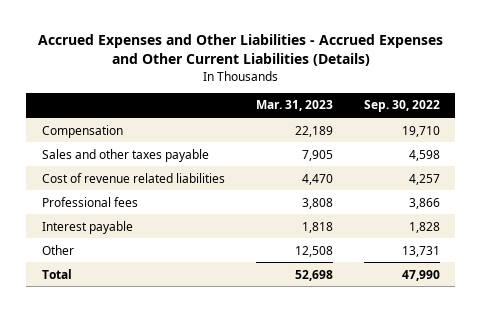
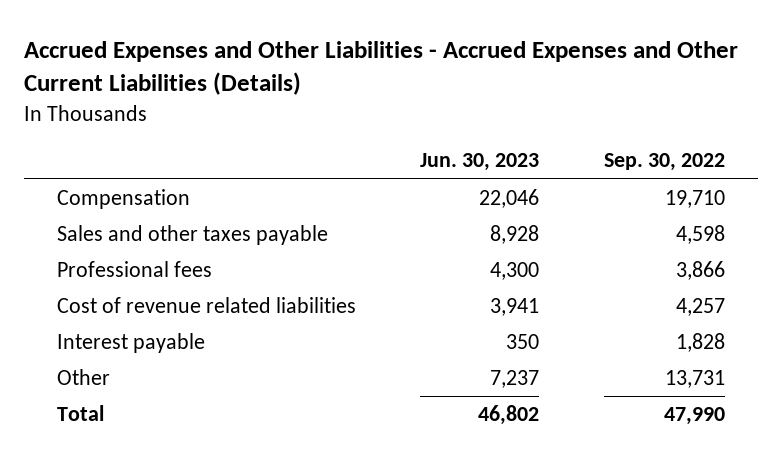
[255,100,333,112] Mar. 31, 2023 -> none
none -> [420,153,540,172] Jun. 30, 2023
[41,172,225,183] Cost of revenue related liabilities -> [56,297,356,314] Cost of revenue related liabilities

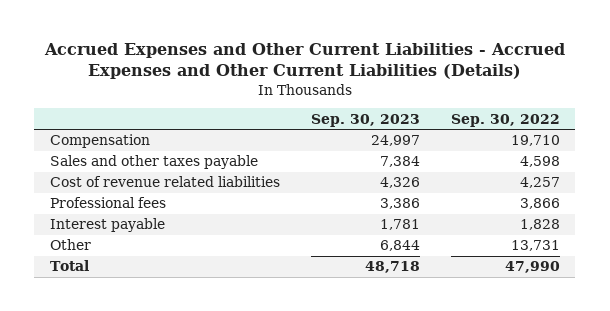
[24,40,739,96] Accrued Expenses and Other Liabilities - Accrued Expenses and Other Current Liabilities (Details) -> [43,43,565,80] Accrued Expenses and Other Current Liabilities - Accrued Expenses and Other Current Liabilities (Details)
[420,153,540,172] Jun. 30, 2023 -> none
none -> [310,113,420,127] Sep. 30, 2023
[56,261,212,278] Professional fees -> [49,197,166,209] Professional fees

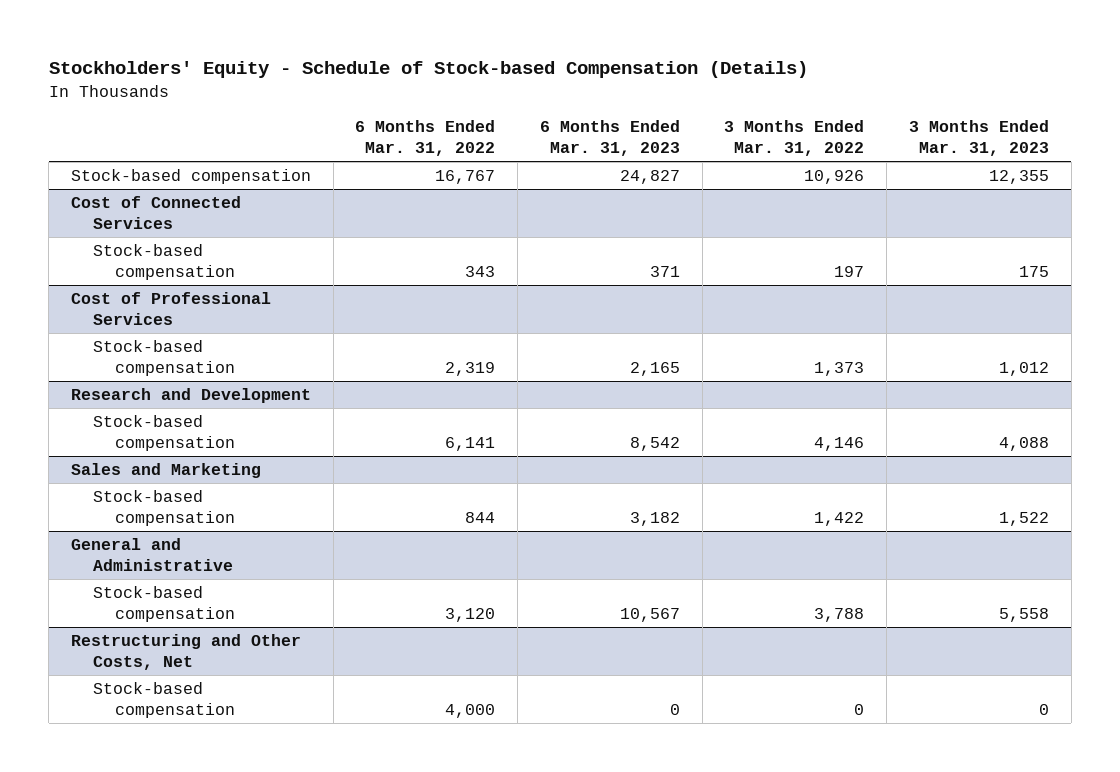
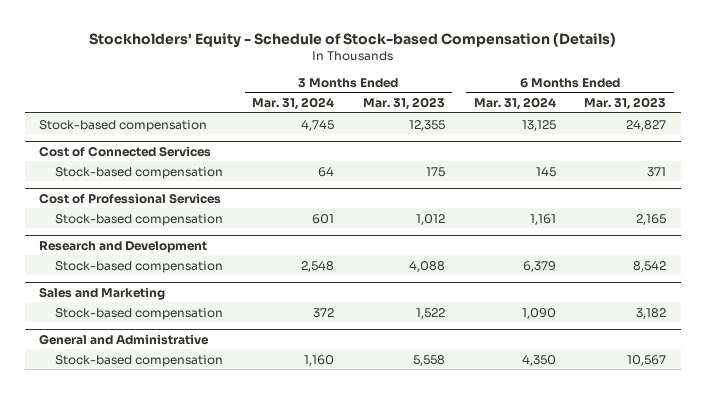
[355,120,496,157] 6 Months Ended Mar. 31, 2022 -> none
[724,120,865,157] 3 Months Ended Mar. 31, 2022 -> none
none -> [251,97,334,111] Mar. 31, 2024
none -> [473,97,556,111] Mar. 31, 2024
[70,634,301,670] Restructuring and Other Costs, Net -> none
[93,682,236,718] Stock-based compensation -> none

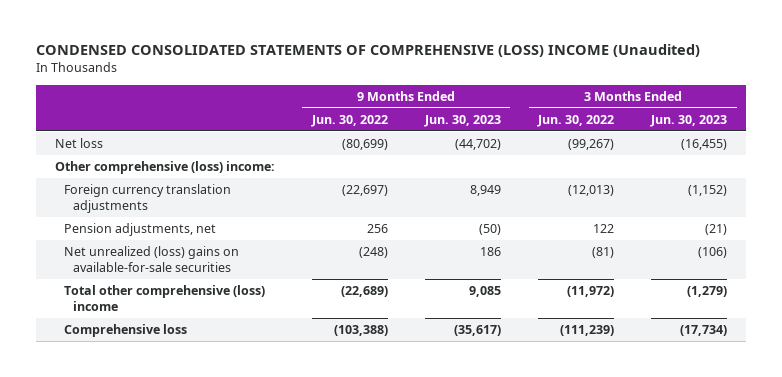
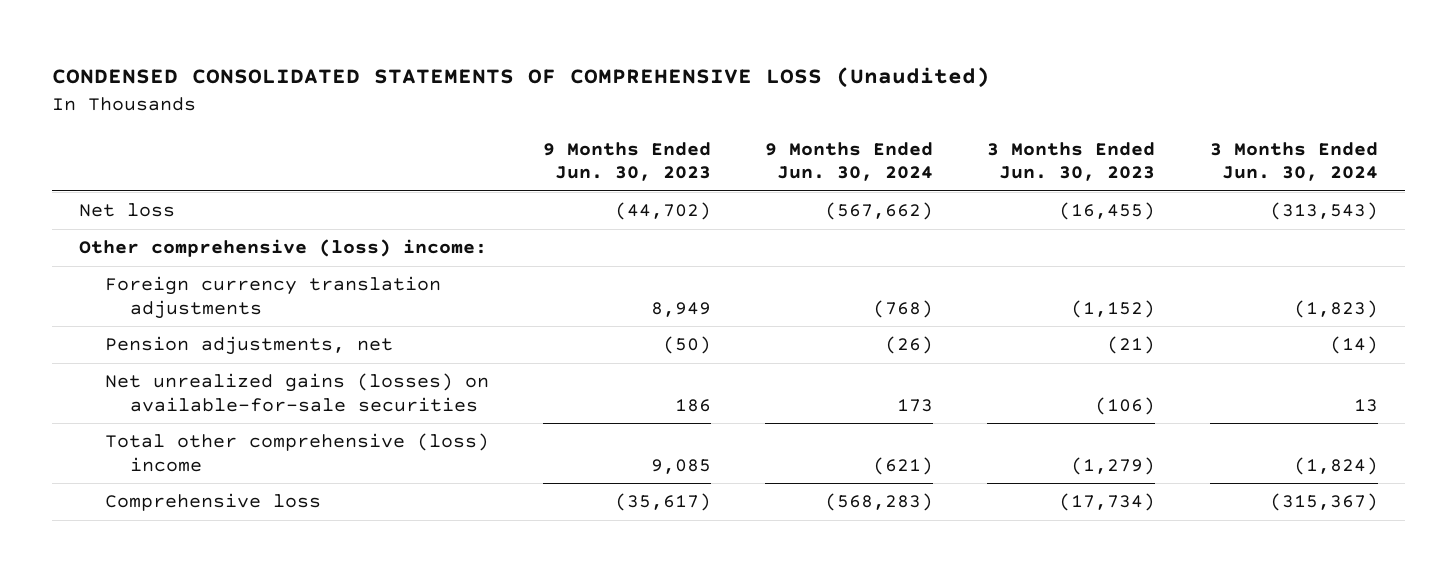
[36,44,701,58] CONDENSED CONSOLIDATED STATEMENTS OF COMPREHENSIVE (LOSS) INCOME (Unaudited) -> [51,66,990,88] CONDENSED CONSOLIDATED STATEMENTS OF COMPREHENSIVE LOSS (Unaudited)
[310,114,388,127] Jun. 30, 2022 -> none
[537,114,615,127] Jun. 30, 2022 -> none
none -> [765,141,934,182] 9 Months Ended Jun. 30, 2024
none -> [1209,141,1378,182] 3 Months Ended Jun. 30, 2024
[63,245,239,273] Net unrealized (loss) gains on available-for-sale securities -> [104,373,489,412] Net unrealized gains (losses) on available-for-sale securities

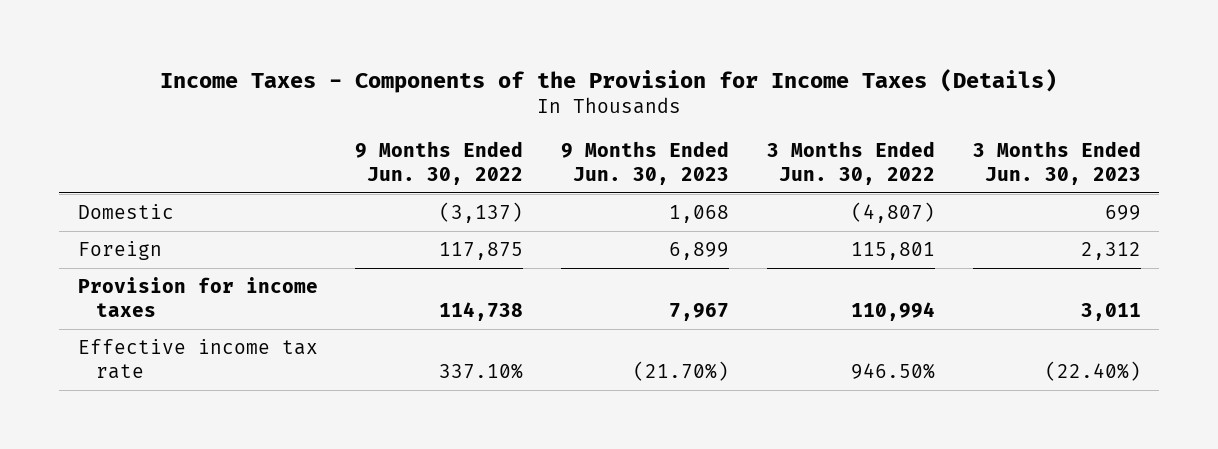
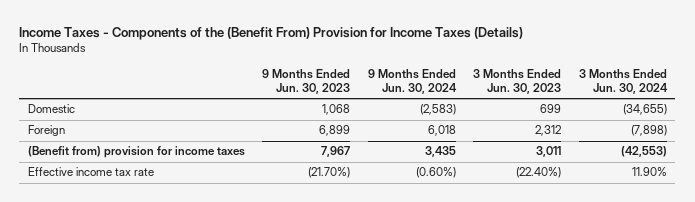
[160,68,1058,93] Income Taxes - Components of the Provision for Income Taxes (Details) -> [19,26,524,40] Income Taxes - Components of the (Benefit From) Provision for Income Taxes (Details)
[355,141,524,186] 9 Months Ended Jun. 30, 2022 -> none
[766,141,935,186] 3 Months Ended Jun. 30, 2022 -> none
none -> [367,68,457,94] 9 Months Ended Jun. 30, 2024
none -> [578,68,668,94] 3 Months Ended Jun. 30, 2024
[77,276,318,317] Provision for income taxes -> [27,146,245,159] (Benefit from) provision for income taxes

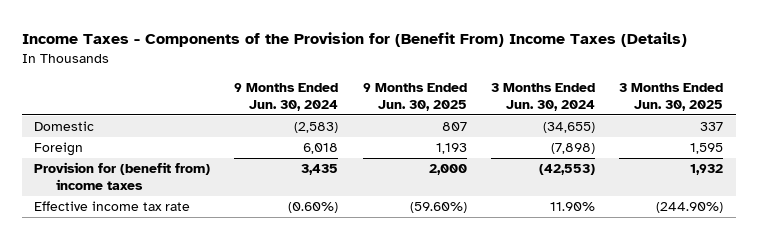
[19,26,524,40] Income Taxes - Components of the (Benefit From) Provision for Income Taxes (Details) -> [21,31,687,47] Income Taxes - Components of the Provision for (Benefit From) Income Taxes (Details)
[262,68,351,94] 9 Months Ended Jun. 30, 2023 -> none
[473,68,562,94] 3 Months Ended Jun. 30, 2023 -> none
none -> [362,83,467,111] 9 Months Ended Jun. 30, 2025
none -> [619,83,724,111] 3 Months Ended Jun. 30, 2025
[27,146,245,159] (Benefit from) provision for income taxes -> [34,162,211,190] Provision for (benefit from) income taxes

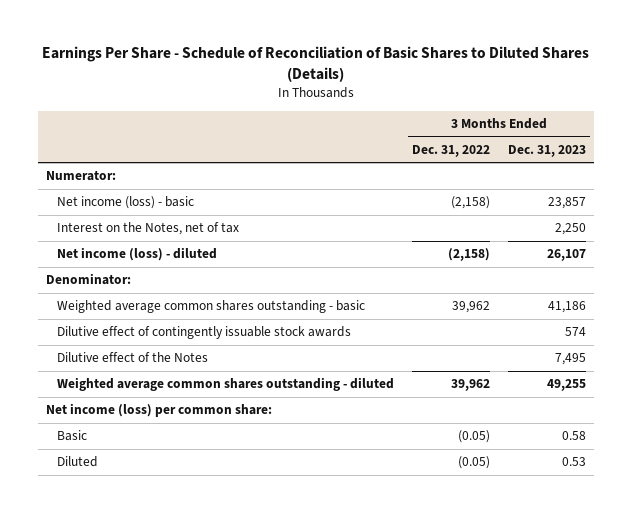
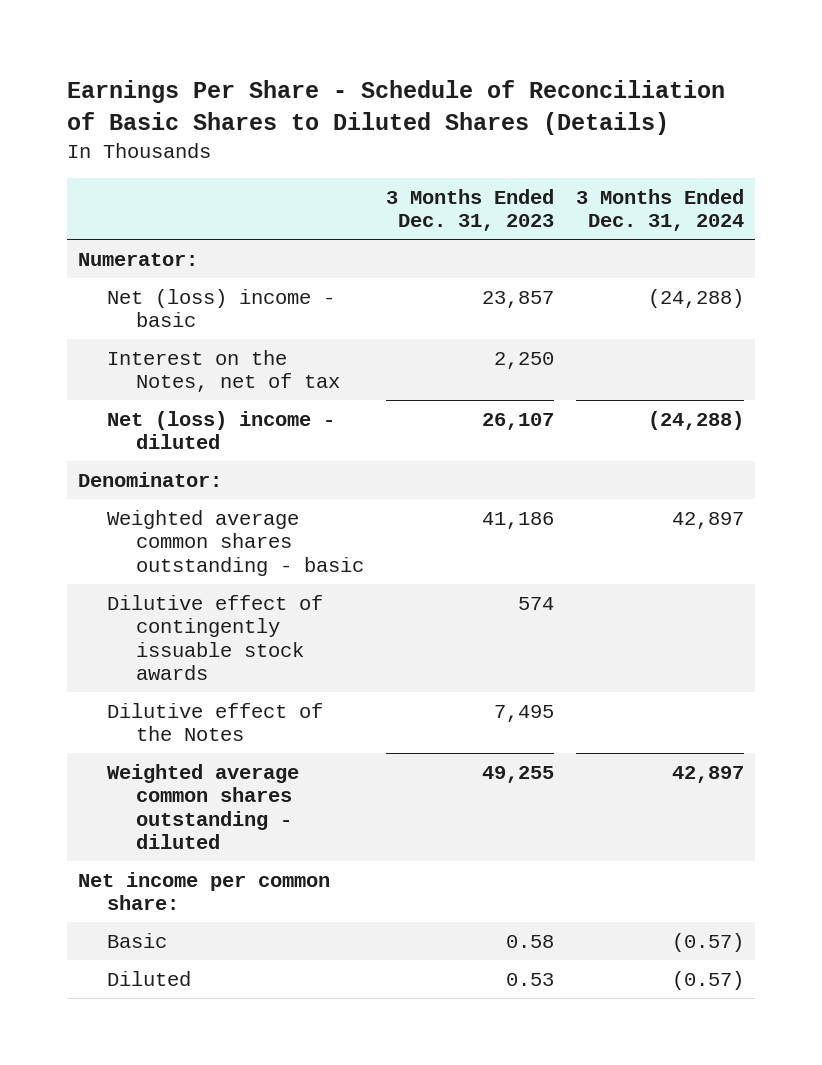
[412,144,491,157] Dec. 31, 2022 -> none
none -> [576,188,745,232] 3 Months Ended Dec. 31, 2024
[57,196,195,210] Net income (loss) - basic -> [106,288,335,328] Net (loss) income - basic
[57,247,218,262] Net income (loss) - diluted -> [106,410,335,450] Net (loss) income - diluted
[46,403,273,418] Net income (loss) per common share: -> [77,871,330,911] Net income per common share:

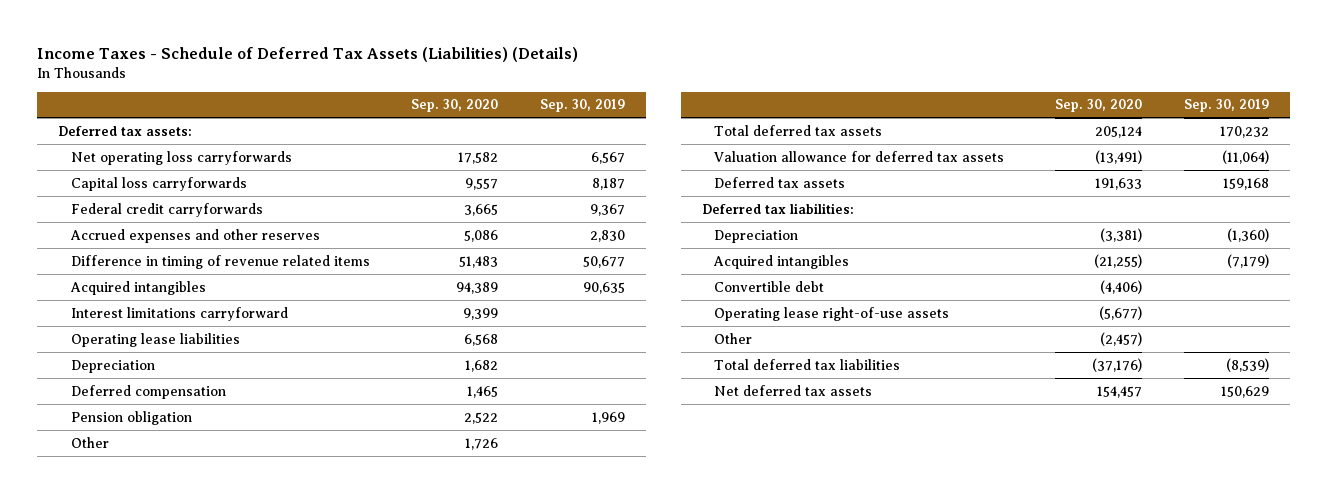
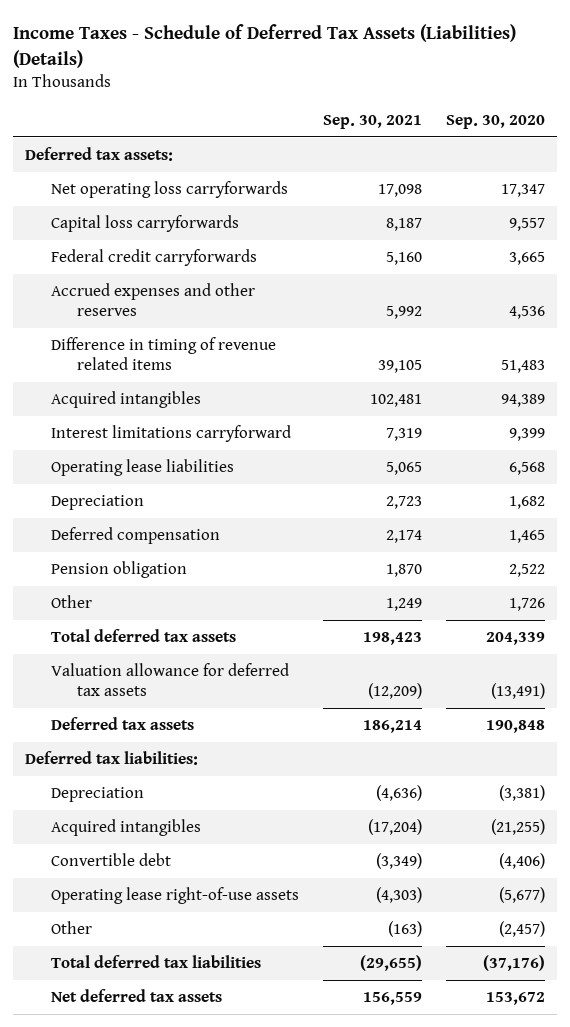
[540,99,626,113] Sep. 30, 2019 -> none
none -> [322,115,422,130] Sep. 30, 2021
[458,151,499,164] 17,582 -> [500,183,545,197] 17,347
[464,229,499,242] 5,086 -> [508,306,545,320] 4,536
[1094,125,1142,138] 205,124 -> [485,631,545,645] 204,339
[1094,177,1142,190] 191,633 -> [485,719,545,733] 190,848
[1096,385,1142,398] 154,457 -> [485,991,545,1005] 153,672

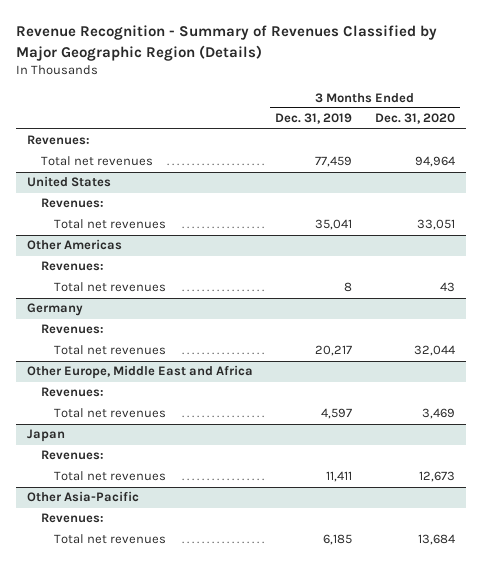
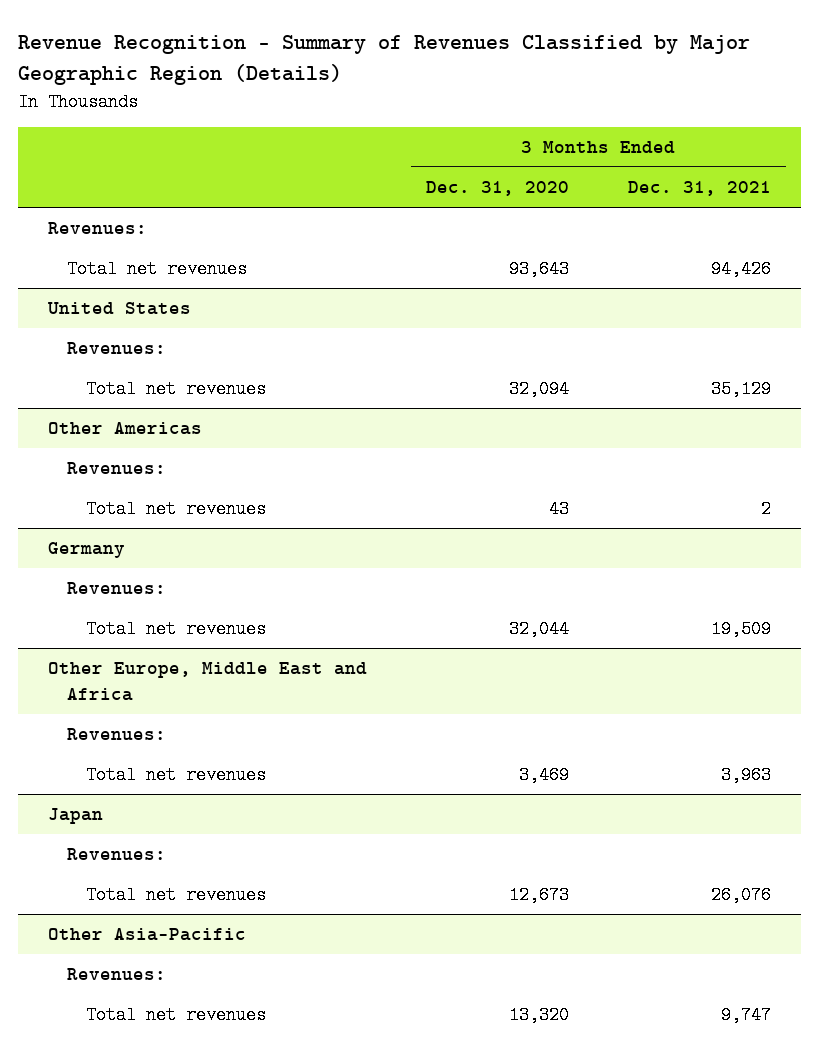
[275,113,353,125] Dec. 31, 2019 -> none
none -> [628,181,772,197] Dec. 31, 2021
[414,156,455,168] 94,964 -> [508,260,569,279] 93,643
[416,219,455,231] 33,051 -> [508,380,569,399] 32,094
[417,534,455,546] 13,684 -> [508,1006,569,1025] 13,320

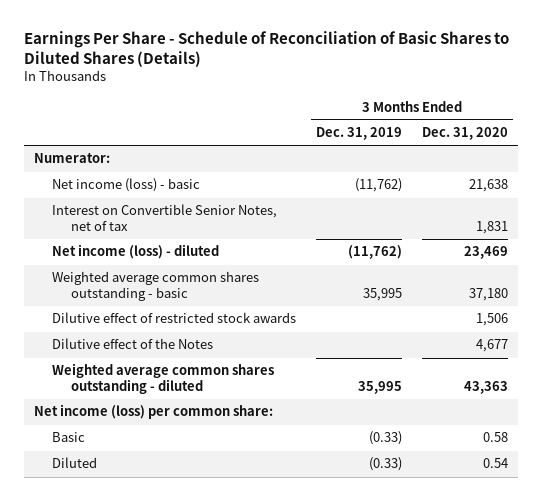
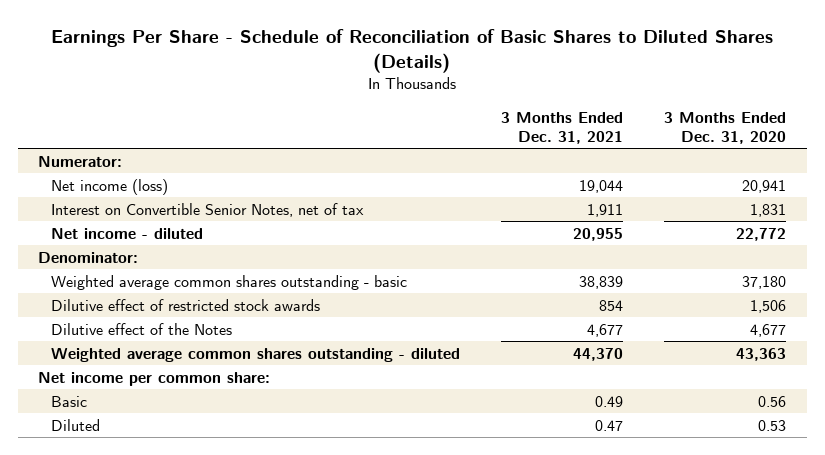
[316,127,403,141] Dec. 31, 2019 -> none
none -> [500,112,623,144] 3 Months Ended Dec. 31, 2021
[52,178,201,193] Net income (loss) - basic -> [50,178,168,195] Net income (loss)
[469,179,509,193] 21,638 -> [742,179,787,193] 20,941
[52,244,220,260] Net income (loss) - diluted -> [50,227,203,239] Net income - diluted
[464,246,509,260] 23,469 -> [736,227,787,241] 22,772
none -> [38,251,139,263] Denominator:
[33,404,273,420] Net income (loss) per common share: -> [38,371,271,386] Net income per common share:
[483,432,509,443] 0.58 -> [758,395,787,407] 0.56
[483,458,509,469] 0.54 -> [758,419,787,431] 0.53

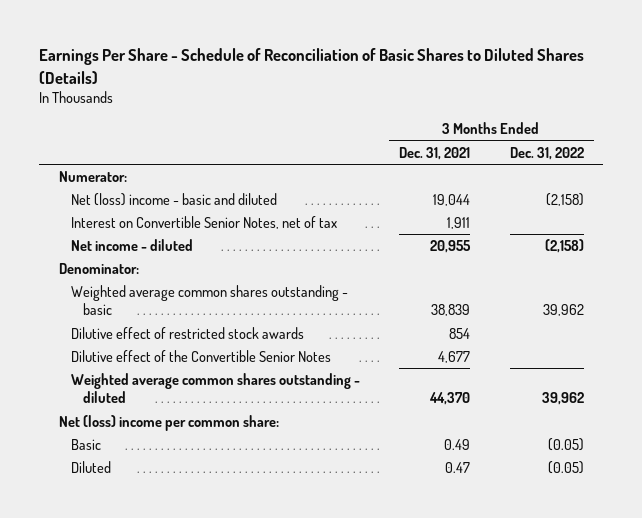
[664,112,787,144] 3 Months Ended Dec. 31, 2020 -> none
none -> [509,146,584,160] Dec. 31, 2022
[50,178,168,195] Net income (loss) -> [70,192,277,206] Net (loss) income - basic and diluted
[50,322,232,335] Dilutive effect of the Notes -> [70,349,331,362] Dilutive effect of the Convertible Senior Notes
[38,371,271,386] Net income per common share: -> [58,414,279,431] Net (loss) income per common share:

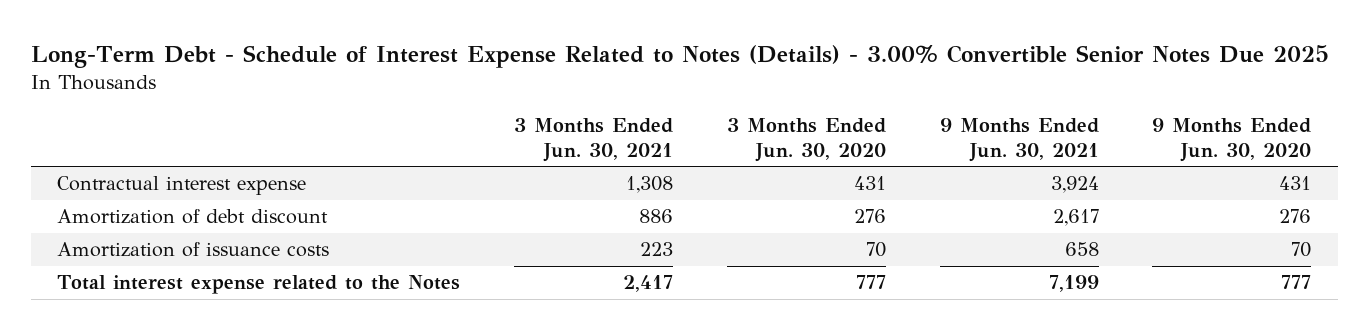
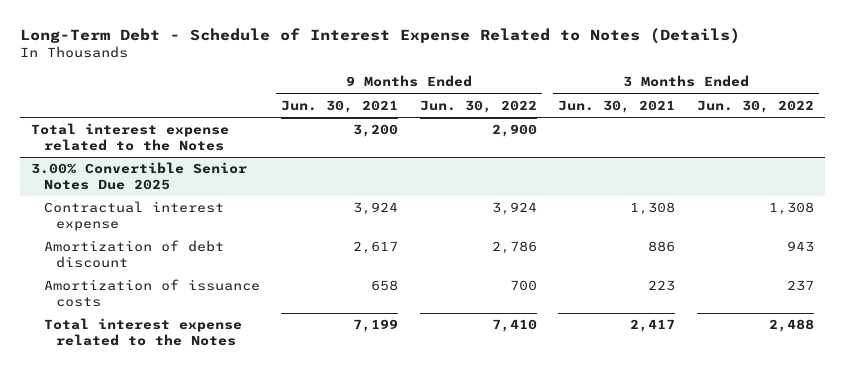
[30,43,1329,68] Long-Term Debt - Schedule of Interest Expense Related to Notes (Details) - 3.00% Convertible Senior Notes Due 2025 -> [19,27,740,44] Long-Term Debt - Schedule of Interest Expense Related to Notes (Details)
[726,118,886,162] 3 Months Ended Jun. 30, 2020 -> none
[1152,118,1312,162] 9 Months Ended Jun. 30, 2020 -> none
none -> [419,99,537,113] Jun. 30, 2022
none -> [696,99,814,113] Jun. 30, 2022
none -> [30,123,229,151] Total interest expense related to the Notes
none -> [30,162,247,190] 3.00% Convertible Senior Notes Due 2025

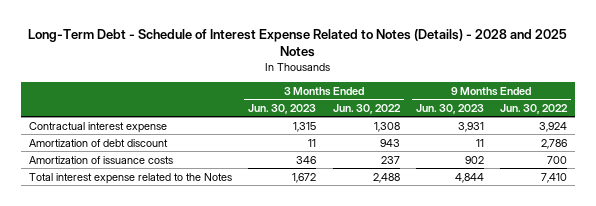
[19,27,740,44] Long-Term Debt - Schedule of Interest Expense Related to Notes (Details) -> [28,28,568,57] Long-Term Debt - Schedule of Interest Expense Related to Notes (Details) - 2028 and 2025 Notes
[281,99,399,113] Jun. 30, 2021 -> none
[558,99,676,113] Jun. 30, 2021 -> none
none -> [248,104,317,115] Jun. 30, 2023
none -> [415,104,484,115] Jun. 30, 2023
[30,123,229,151] Total interest expense related to the Notes -> none
[30,162,247,190] 3.00% Convertible Senior Notes Due 2025 -> none

